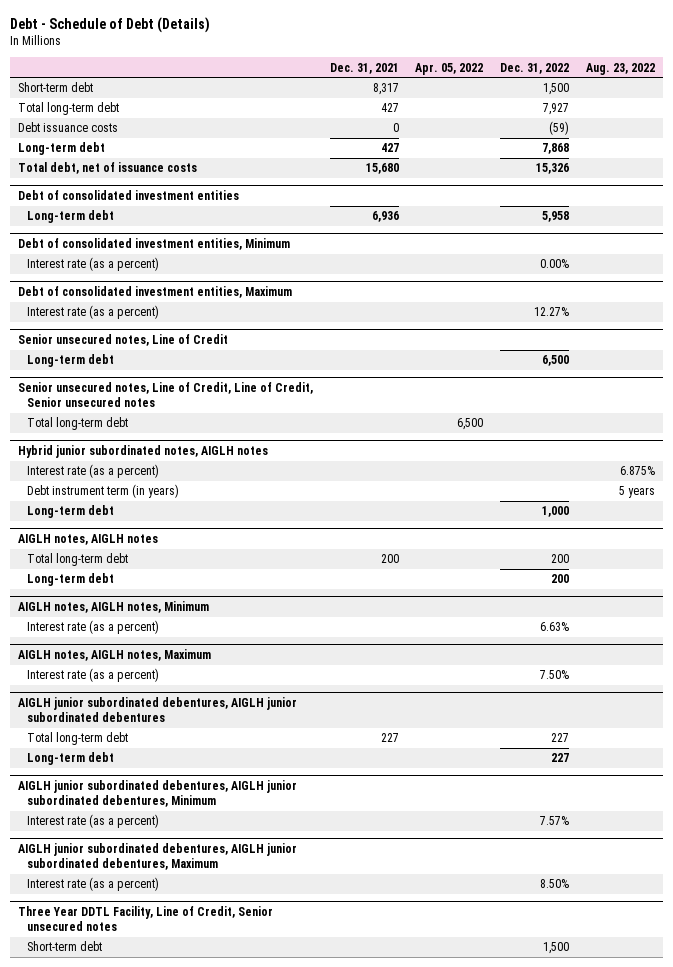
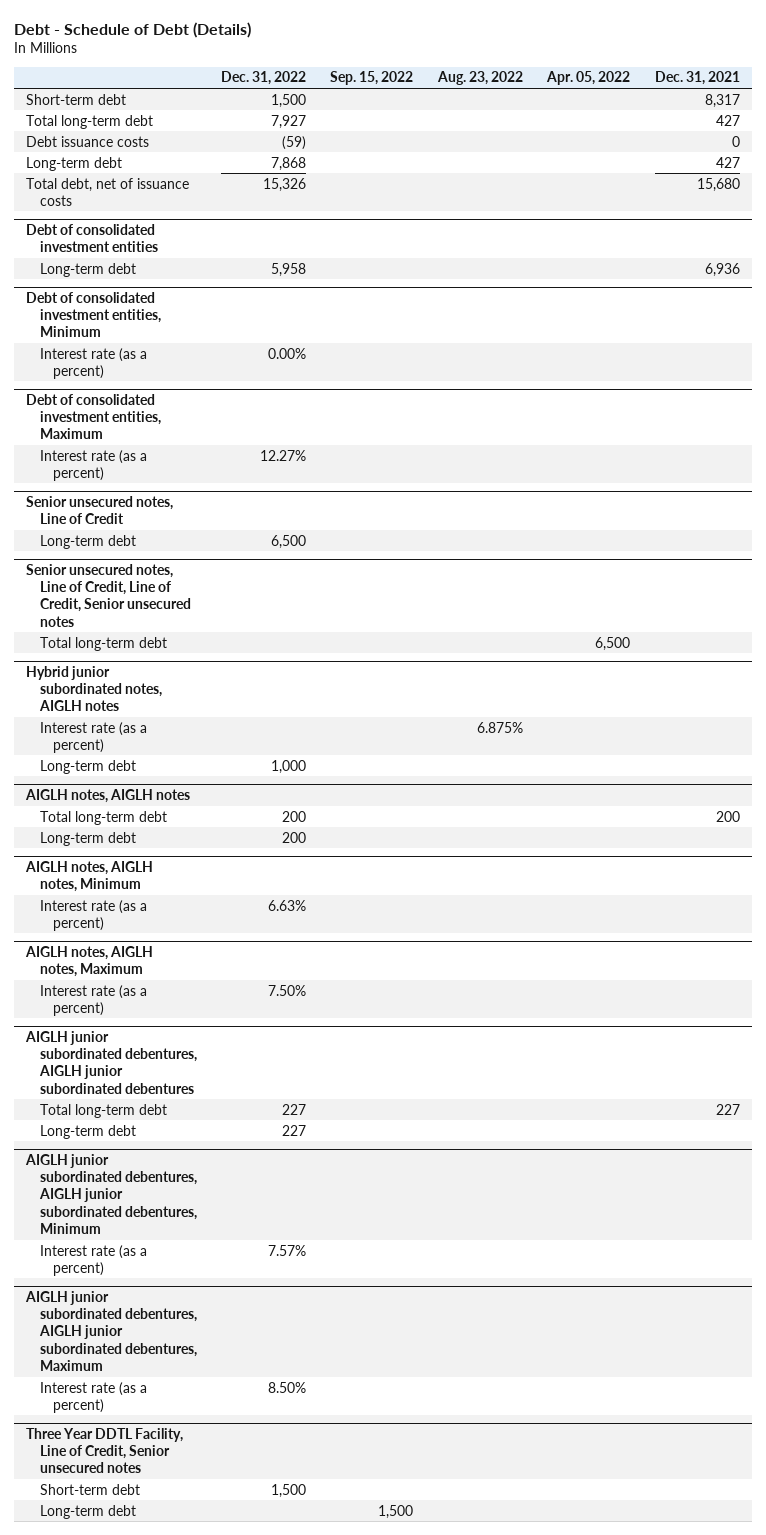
none -> [330,71,414,86] Sep. 15, 2022
[27,484,180,499] Debt instrument term (in years) -> none
none -> [39,1504,136,1519] Long-term debt

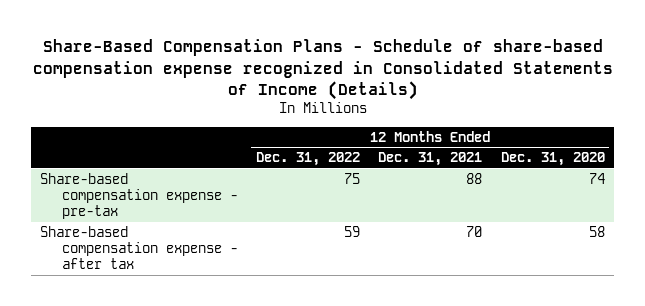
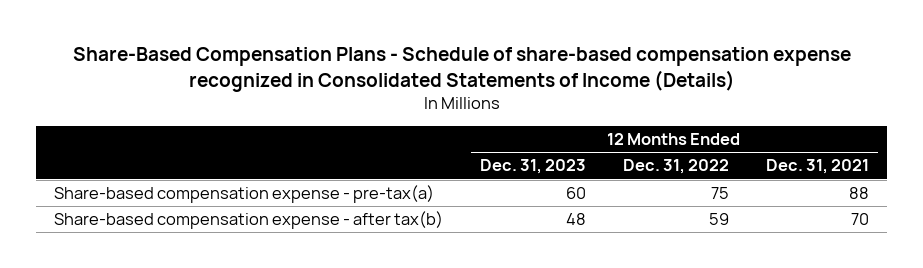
[500,152,605,167] Dec. 31, 2020 -> none
none -> [480,159,587,175] Dec. 31, 2023
[40,172,238,220] Share-based compensation expense - pre-tax -> [54,185,435,204] Share-based compensation expense - pre-tax(a)
[40,225,238,270] Share-based compensation expense - after tax -> [54,211,444,230] Share-based compensation expense - after tax(b)

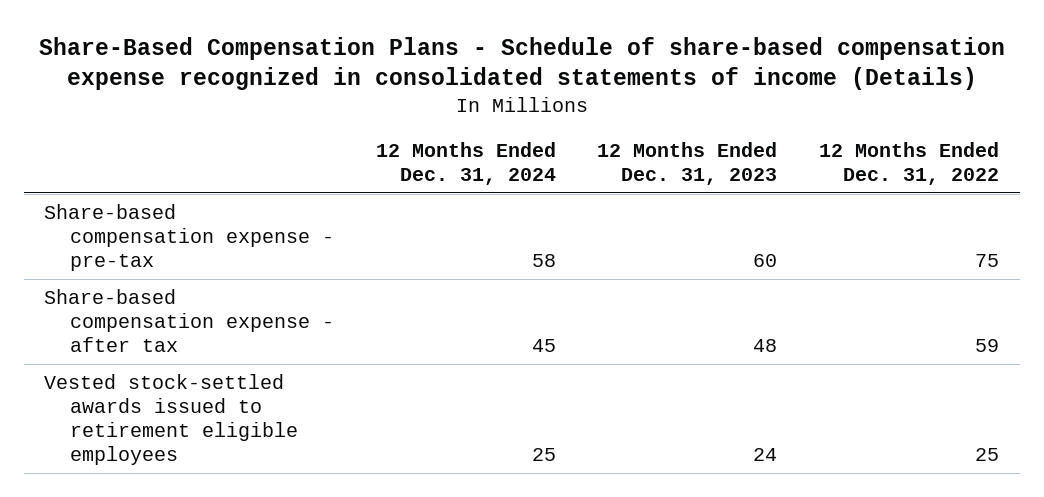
[72,47,851,92] Share-Based Compensation Plans - Schedule of share-based compensation expense recognized in Consolidated Statements of Income (Details) -> [38,36,1005,91] Share-Based Compensation Plans - Schedule of share-based compensation expense recognized in consolidated statements of income (Details)
[765,159,869,175] Dec. 31, 2021 -> none
none -> [375,141,556,185] 12 Months Ended Dec. 31, 2024
[54,185,435,204] Share-based compensation expense - pre-tax(a) -> [44,203,335,271] Share-based compensation expense - pre-tax
[54,211,444,230] Share-based compensation expense - after tax(b) -> [44,288,335,352] Share-based compensation expense - after tax
none -> [44,373,299,465] Vested stock-settled awards issued to retirement eligible employees

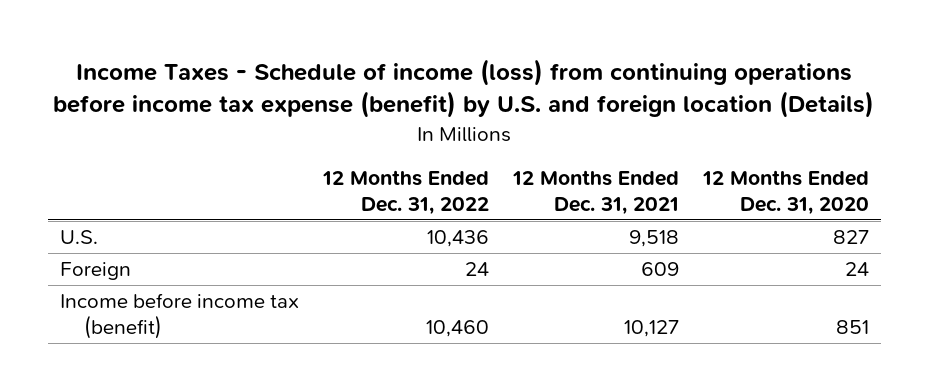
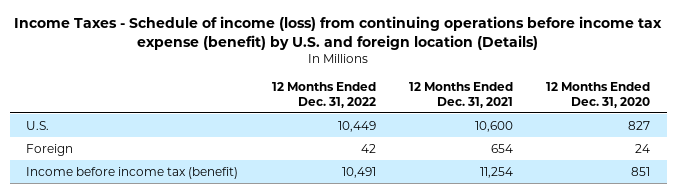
[426,230,489,248] 10,436 -> [337,120,376,132] 10,449
[628,230,679,248] 9,518 -> [474,120,513,132] 10,600
[464,262,489,277] 24 -> [360,143,376,153] 42
[640,262,679,277] 609 -> [490,143,513,153] 654
[425,320,489,338] 10,460 -> [341,166,376,178] 10,491
[623,320,679,338] 10,127 -> [479,166,513,178] 11,254

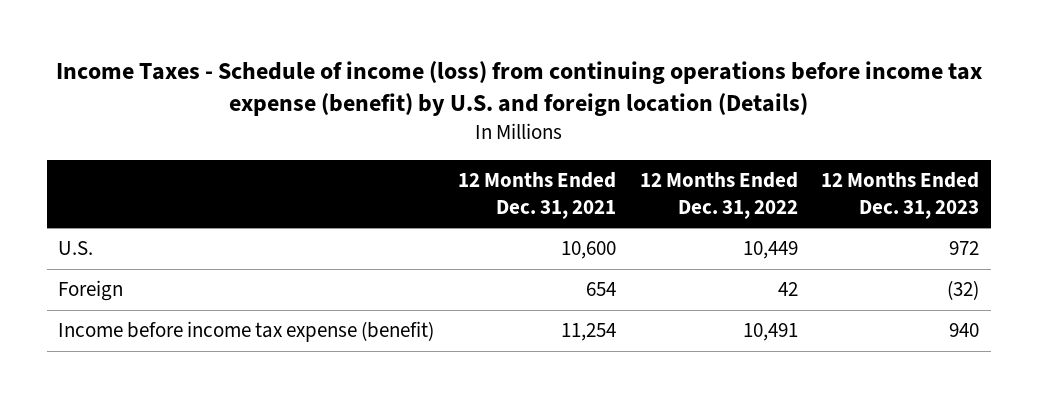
[545,82,650,108] 12 Months Ended Dec. 31, 2020 -> none
none -> [821,172,980,219] 12 Months Ended Dec. 31, 2023
[26,166,239,179] Income before income tax (benefit) -> [58,321,435,343] Income before income tax expense (benefit)

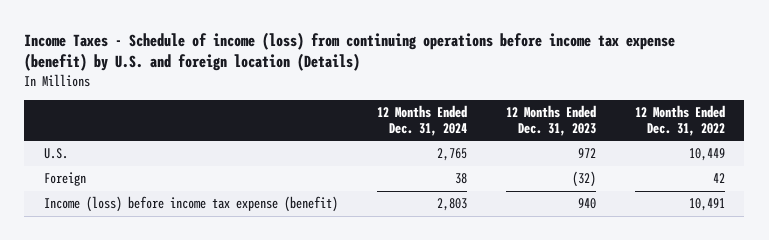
[458,172,617,219] 12 Months Ended Dec. 31, 2021 -> none
none -> [376,104,467,136] 12 Months Ended Dec. 31, 2024
[58,321,435,343] Income before income tax expense (benefit) -> [43,196,338,213] Income (loss) before income tax expense (benefit)

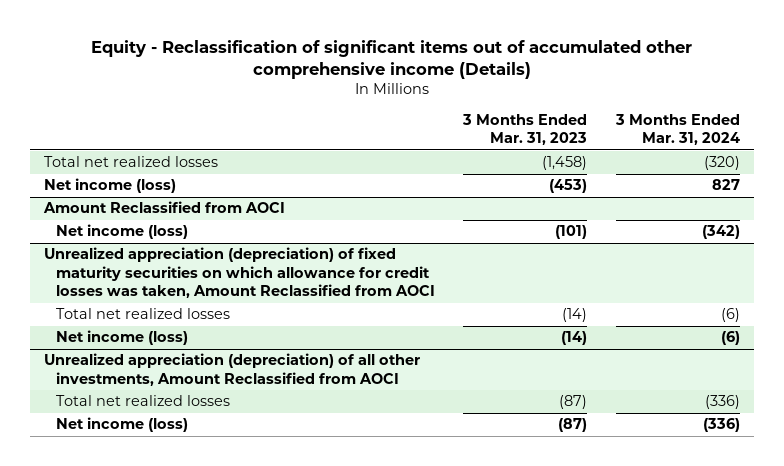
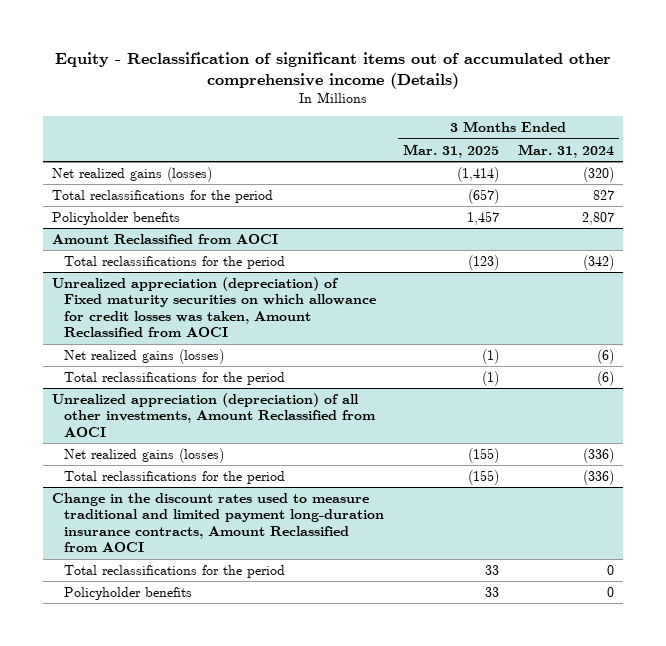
[462,113,588,146] 3 Months Ended Mar. 31, 2023 -> none
none -> [402,143,499,158] Mar. 31, 2025
[44,156,219,168] Total net realized losses -> [52,166,213,182] Net realized gains (losses)
[44,178,177,194] Net income (loss) -> [52,189,274,203] Total reclassifications for the period
none -> [52,211,181,225] Policyholder benefits
[56,224,189,240] Net income (loss) -> [63,255,285,269] Total reclassifications for the period
[44,247,436,299] Unrealized appreciation (depreciation) of fixed maturity securities on which allowance for credit losses was taken, Amount Reclassified from AOCI -> [52,276,376,338] Unrealized appreciation (depreciation) of Fixed maturity securities on which allowance for credit losses was taken, Amount Reclassified from AOCI
[56,308,231,320] Total net realized losses -> [63,348,224,364] Net realized gains (losses)
[56,330,189,346] Net income (loss) -> [63,371,285,385] Total reclassifications for the period
[56,395,231,407] Total net realized losses -> [63,447,224,463] Net realized gains (losses)
[56,417,189,433] Net income (loss) -> [63,470,285,484] Total reclassifications for the period
none -> [52,492,384,553] Change in the discount rates used to measure traditional and limited payment long-duration insurance contracts, Amount Reclassified from AOCI
none -> [63,564,285,578] Total reclassifications for the period
none -> [63,586,192,600] Policyholder benefits

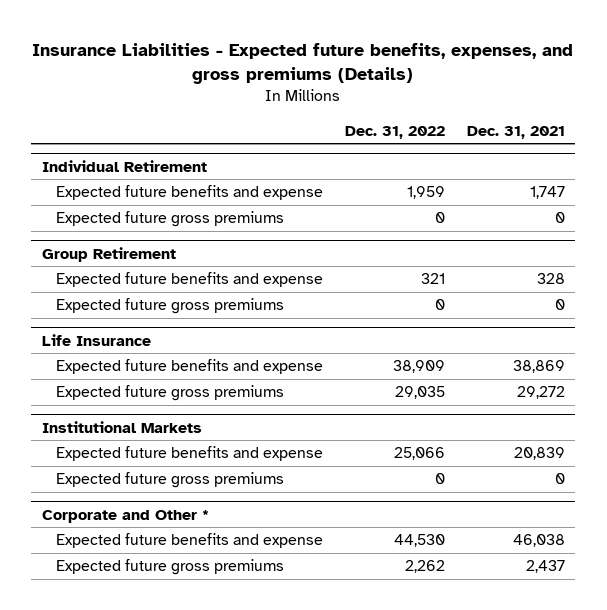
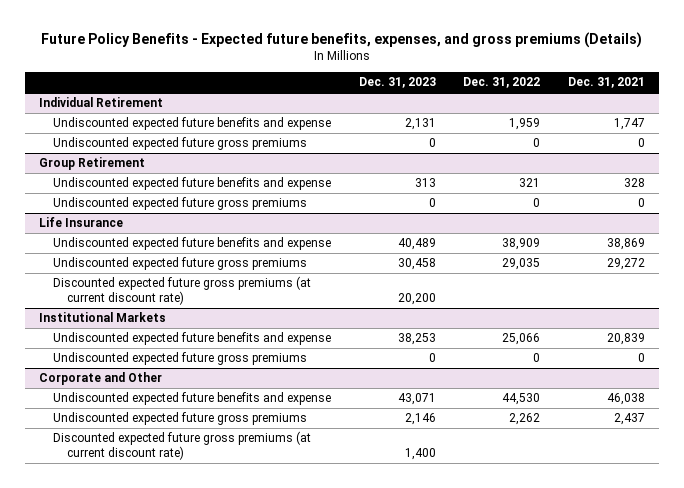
[32,42,574,85] Insurance Liabilities - Expected future benefits, expenses, and gross premiums (Details) -> [41,31,643,48] Future Policy Benefits - Expected future benefits, expenses, and gross premiums (Details)
none -> [358,77,436,89] Dec. 31, 2023
[56,185,324,201] Expected future benefits and expense -> [52,117,331,131] Undiscounted expected future benefits and expense
[56,211,285,228] Expected future gross premiums -> [52,137,307,151] Undiscounted expected future gross premiums
[56,272,324,288] Expected future benefits and expense -> [52,177,331,191] Undiscounted expected future benefits and expense
[56,298,285,315] Expected future gross premiums -> [52,197,307,211] Undiscounted expected future gross premiums
[56,359,324,375] Expected future benefits and expense -> [52,237,331,251] Undiscounted expected future benefits and expense
[56,385,285,402] Expected future gross premiums -> [52,257,307,271] Undiscounted expected future gross premiums
none -> [52,276,311,306] Discounted expected future gross premiums (at current discount rate)
[56,446,324,462] Expected future benefits and expense -> [52,332,331,346] Undiscounted expected future benefits and expense
[56,472,285,489] Expected future gross premiums -> [52,352,307,366] Undiscounted expected future gross premiums
[42,509,210,523] Corporate and Other * -> [38,372,162,386] Corporate and Other
[56,533,324,549] Expected future benefits and expense -> [52,392,331,406] Undiscounted expected future benefits and expense
[56,559,285,576] Expected future gross premiums -> [52,412,307,426] Undiscounted expected future gross premiums
none -> [52,431,311,461] Discounted expected future gross premiums (at current discount rate)

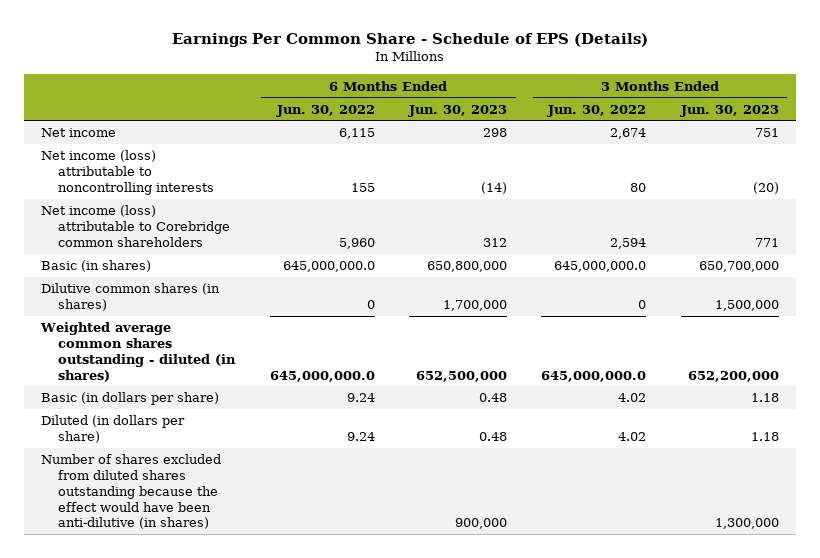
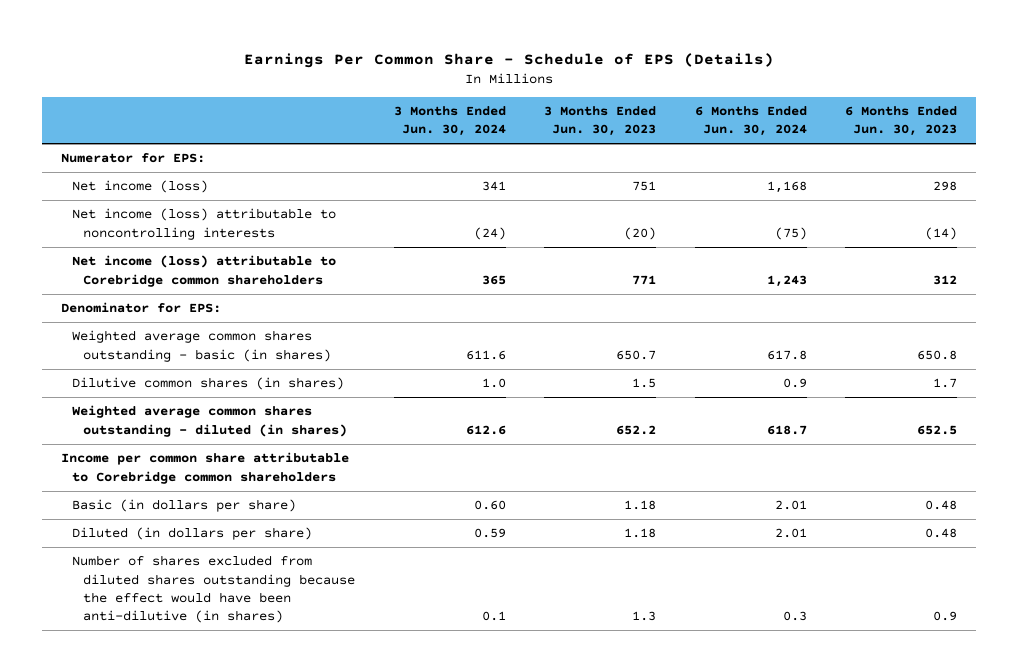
[275,104,375,117] Jun. 30, 2022 -> none
[547,104,647,117] Jun. 30, 2022 -> none
none -> [393,106,506,137] 3 Months Ended Jun. 30, 2024
none -> [694,106,807,137] 6 Months Ended Jun. 30, 2024
none -> [61,153,206,164] Numerator for EPS:
[41,128,117,138] Net income -> [72,180,209,194] Net income (loss)
none -> [61,302,222,314] Denominator for EPS:
[41,260,152,273] Basic (in shares) -> [72,330,332,362] Weighted average common shares outstanding - basic (in shares)
[427,261,508,273] 650,800,000 -> [917,349,958,360] 650.8
[698,261,779,273] 650,700,000 -> [616,349,657,360] 650.7
[443,300,508,312] 1,700,000 -> [933,378,958,389] 1.7
[714,300,779,312] 1,500,000 -> [632,378,657,389] 1.5
[416,370,508,382] 652,500,000 -> [917,424,958,435] 652.5
[687,370,779,382] 652,200,000 -> [616,424,657,435] 652.2
none -> [61,452,350,484] Income per common share attributable to Corebridge common shareholders
[455,518,508,530] 900,000 -> [933,610,958,621] 0.9
[714,518,779,530] 1,300,000 -> [632,610,657,621] 1.3

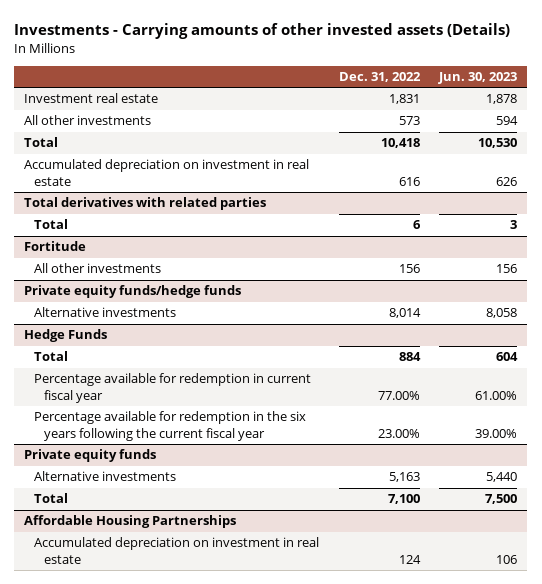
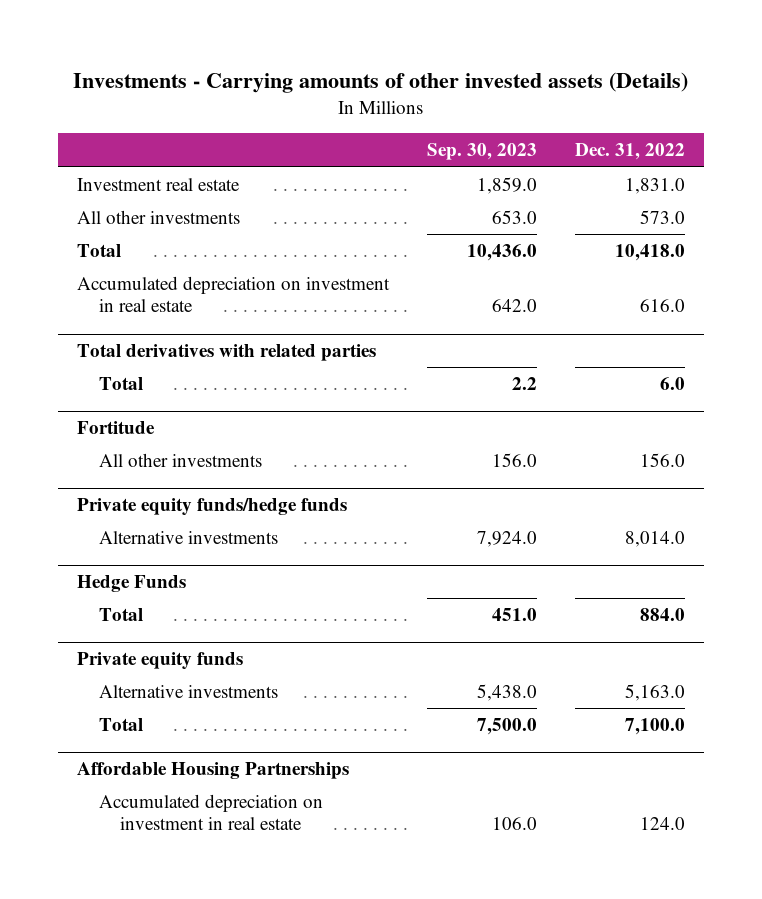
[438,72,518,85] Jun. 30, 2023 -> none
none -> [427,143,538,161] Sep. 30, 2023
[388,94,420,105] 1,831 -> [625,177,686,194] 1,831.0
[398,116,420,126] 573 -> [640,209,686,224] 573.0
[380,138,420,149] 10,418 -> [615,243,686,261] 10,418.0
[398,176,420,186] 616 -> [640,299,686,313] 616.0
[412,220,421,230] 6 -> [660,376,686,390] 6.0
[398,264,420,274] 156 -> [640,452,686,467] 156.0
[388,308,421,319] 8,014 -> [625,530,686,547] 8,014.0
[34,373,312,403] Percentage available for redemption in current fiscal year -> none
[34,411,307,441] Percentage available for redemption in the six years following the current fiscal year -> none
[398,352,421,362] 884 -> [640,607,686,621] 884.0
[388,472,420,483] 5,163 -> [625,683,686,701] 5,163.0
[387,494,420,505] 7,100 -> [625,717,686,735] 7,100.0
[398,554,421,564] 124 -> [640,817,686,831] 124.0

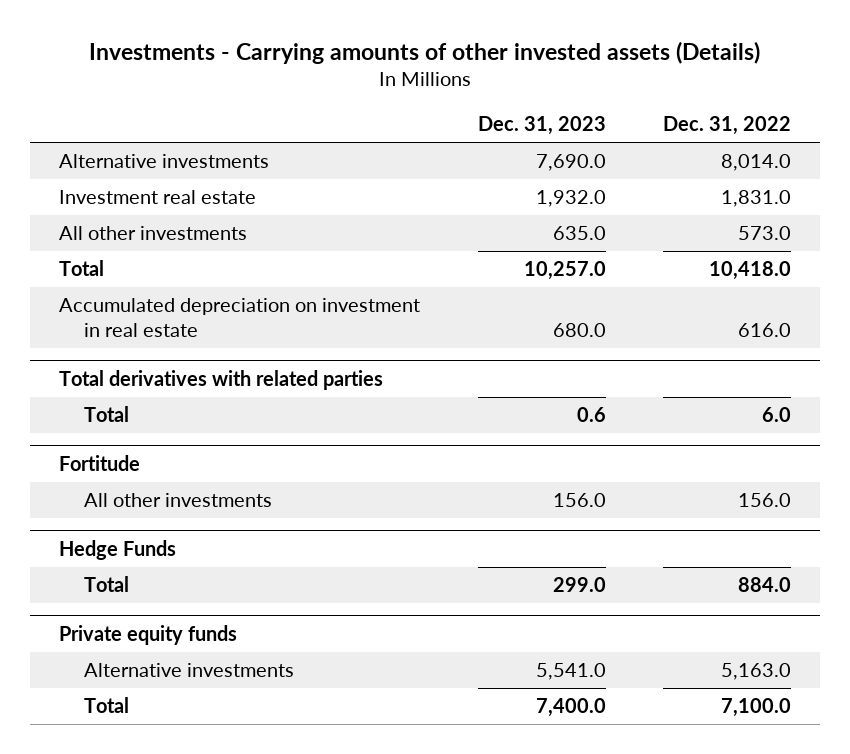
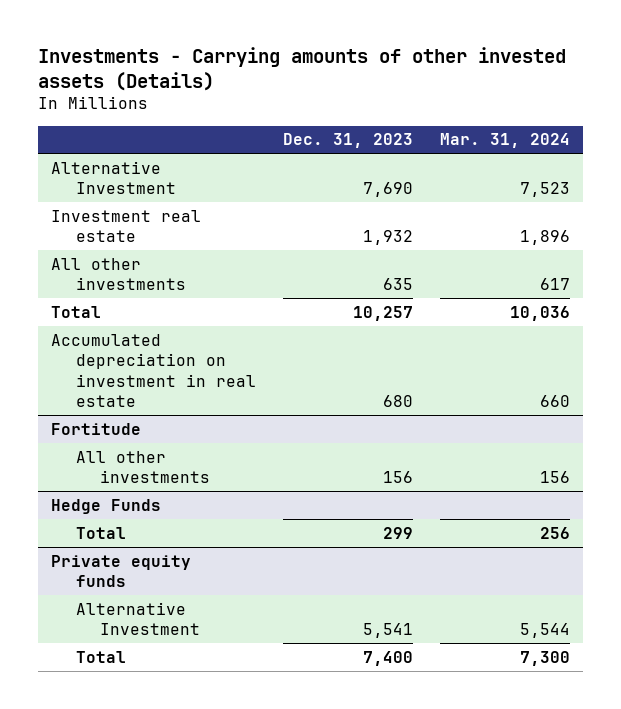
[663,116,792,136] Dec. 31, 2022 -> none
none -> [439,133,570,149] Mar. 31, 2024
[58,369,383,390] Total derivatives with related parties -> none
[83,406,129,423] Total -> none
[58,154,269,169] Alternative investments -> [51,160,176,195] Alternative Investment
[535,154,606,172] 7,690.0 -> [362,182,413,198] 7,690
[535,190,606,208] 1,932.0 -> [362,230,413,246] 1,932
[552,226,606,241] 635.0 -> [382,278,413,291] 635
[523,261,606,281] 10,257.0 -> [352,305,413,321] 10,257
[552,323,606,338] 680.0 -> [382,394,413,407] 680
[552,493,606,508] 156.0 -> [382,471,413,484] 156
[552,577,606,593] 299.0 -> [382,526,413,539] 299
[83,663,294,678] Alternative investments -> [75,601,200,636] Alternative Investment
[535,663,606,681] 5,541.0 -> [362,623,413,639] 5,541
[535,698,606,718] 7,400.0 -> [362,650,413,666] 7,400

